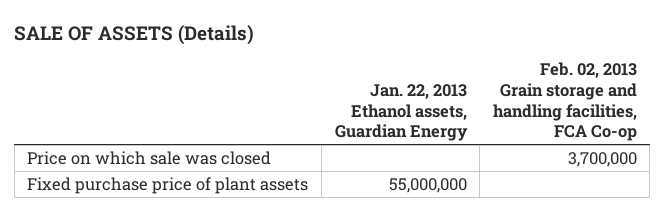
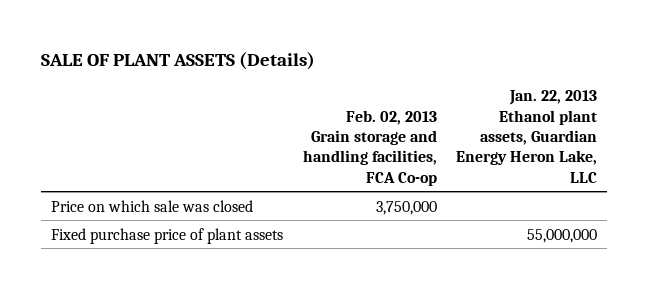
[14,25,255,46] SALE OF ASSETS (Details) -> [40,51,315,70] SALE OF PLANT ASSETS (Details)
[334,84,468,142] Jan. 22, 2013 Ethanol assets, Guardian Energy -> none
none -> [456,90,598,183] Jan. 22, 2013 Ethanol plant assets, Guardian Energy Heron Lake, LLC
[567,151,637,167] 3,700,000 -> [375,200,437,215] 3,750,000

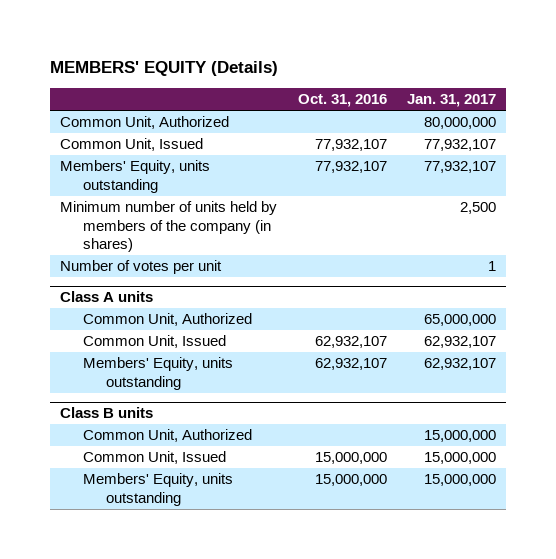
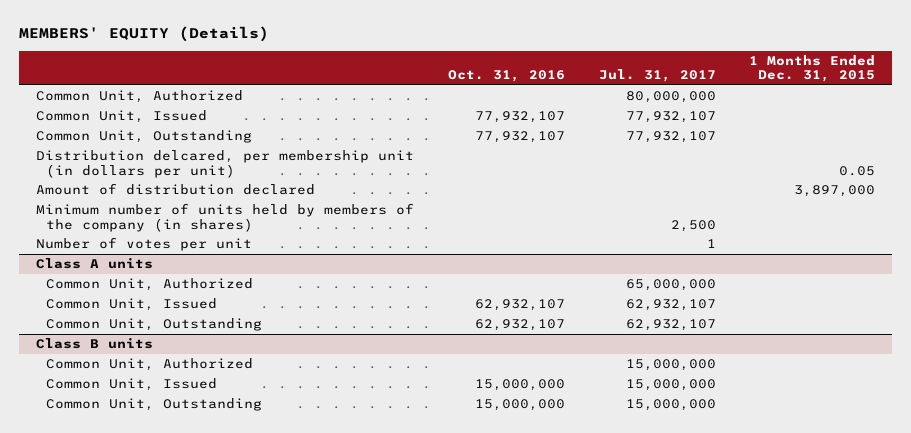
[407,94,497,108] Jan. 31, 2017 -> none
none -> [598,69,716,83] Jul. 31, 2017
none -> [749,54,876,83] 1 Months Ended Dec. 31, 2015
[60,160,211,193] Members' Equity, units outstanding -> [35,130,252,144] Common Unit, Outstanding
none -> [35,150,414,178] Distribution delcared, per membership unit (in dollars per unit)
none -> [35,183,315,196] Amount of distribution declared
[83,357,234,390] Members' Equity, units outstanding -> [45,318,262,332] Common Unit, Outstanding
[83,473,234,506] Members' Equity, units outstanding -> [45,398,262,412] Common Unit, Outstanding

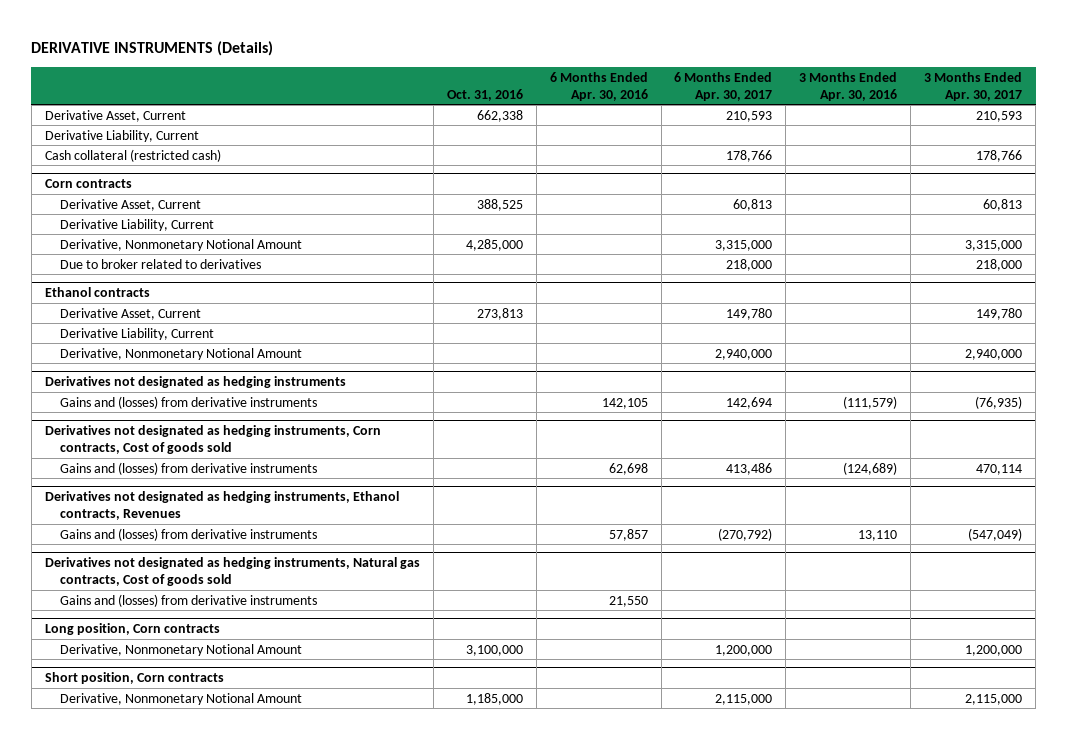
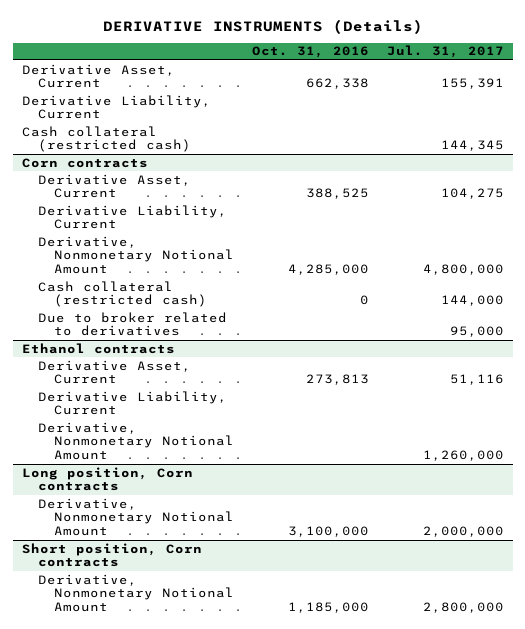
[549,71,648,101] 6 Months Ended Apr. 30, 2016 -> none
[674,71,773,101] 6 Months Ended Apr. 30, 2017 -> none
[799,71,898,101] 3 Months Ended Apr. 30, 2016 -> none
[924,71,1023,101] 3 Months Ended Apr. 30, 2017 -> none
none -> [386,45,504,59] Jul. 31, 2017
none -> [37,280,208,308] Cash collateral (restricted cash)
[44,376,346,389] Derivatives not designated as hedging instruments -> none
[59,395,317,409] Gains and (losses) from derivative instruments -> none
[44,425,381,455] Derivatives not designated as hedging instruments, Corn contracts, Cost of goods sold -> none
[59,461,317,475] Gains and (losses) from derivative instruments -> none
[44,491,399,521] Derivatives not designated as hedging instruments, Ethanol contracts, Revenues -> none
[59,527,317,541] Gains and (losses) from derivative instruments -> none
[44,557,420,587] Derivatives not designated as hedging instruments, Natural gas contracts, Cost of goods sold -> none
[59,593,317,607] Gains and (losses) from derivative instruments -> none

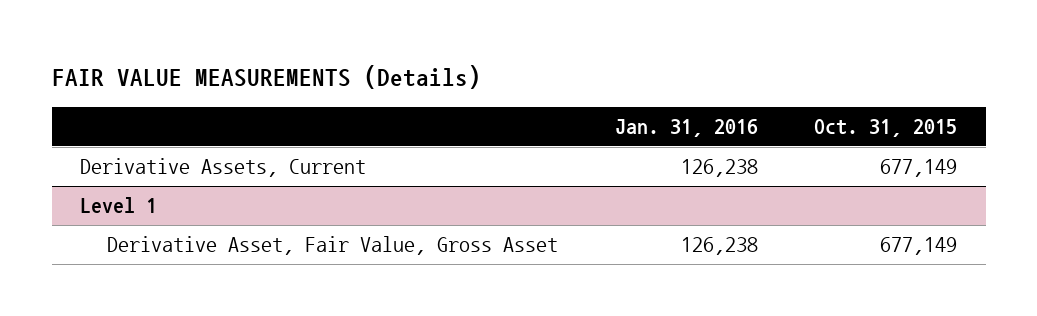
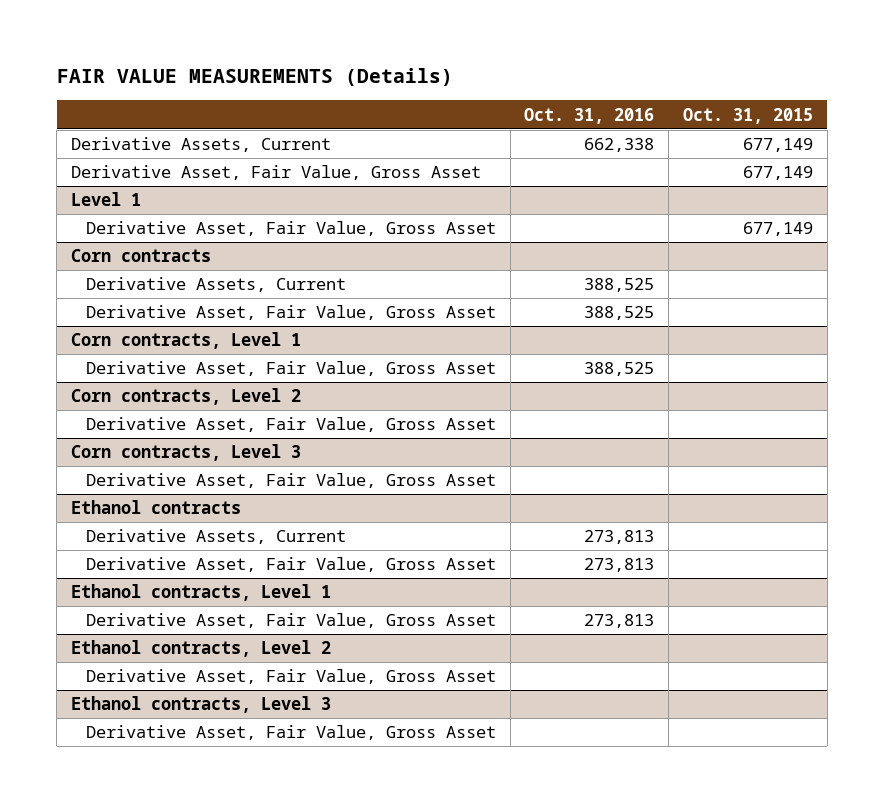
[614,119,758,138] Jan. 31, 2016 -> none
none -> [524,107,655,124] Oct. 31, 2016
none -> [70,165,481,181] Derivative Asset, Fair Value, Gross Asset
none -> [70,249,211,263] Corn contracts
none -> [85,277,346,293] Derivative Assets, Current
none -> [85,305,496,321] Derivative Asset, Fair Value, Gross Asset
none -> [70,332,301,350] Corn contracts, Level 1
none -> [85,361,496,377] Derivative Asset, Fair Value, Gross Asset
none -> [70,388,301,406] Corn contracts, Level 2
none -> [85,417,496,433] Derivative Asset, Fair Value, Gross Asset
none -> [70,444,301,462] Corn contracts, Level 3
none -> [85,473,496,489] Derivative Asset, Fair Value, Gross Asset
none -> [70,500,241,515] Ethanol contracts
none -> [85,529,346,545] Derivative Assets, Current
none -> [85,557,496,573] Derivative Asset, Fair Value, Gross Asset
none -> [70,584,331,602] Ethanol contracts, Level 1
none -> [85,613,496,629] Derivative Asset, Fair Value, Gross Asset
none -> [70,640,331,658] Ethanol contracts, Level 2
none -> [85,669,496,685] Derivative Asset, Fair Value, Gross Asset
none -> [70,696,331,714] Ethanol contracts, Level 3
none -> [85,725,496,741] Derivative Asset, Fair Value, Gross Asset

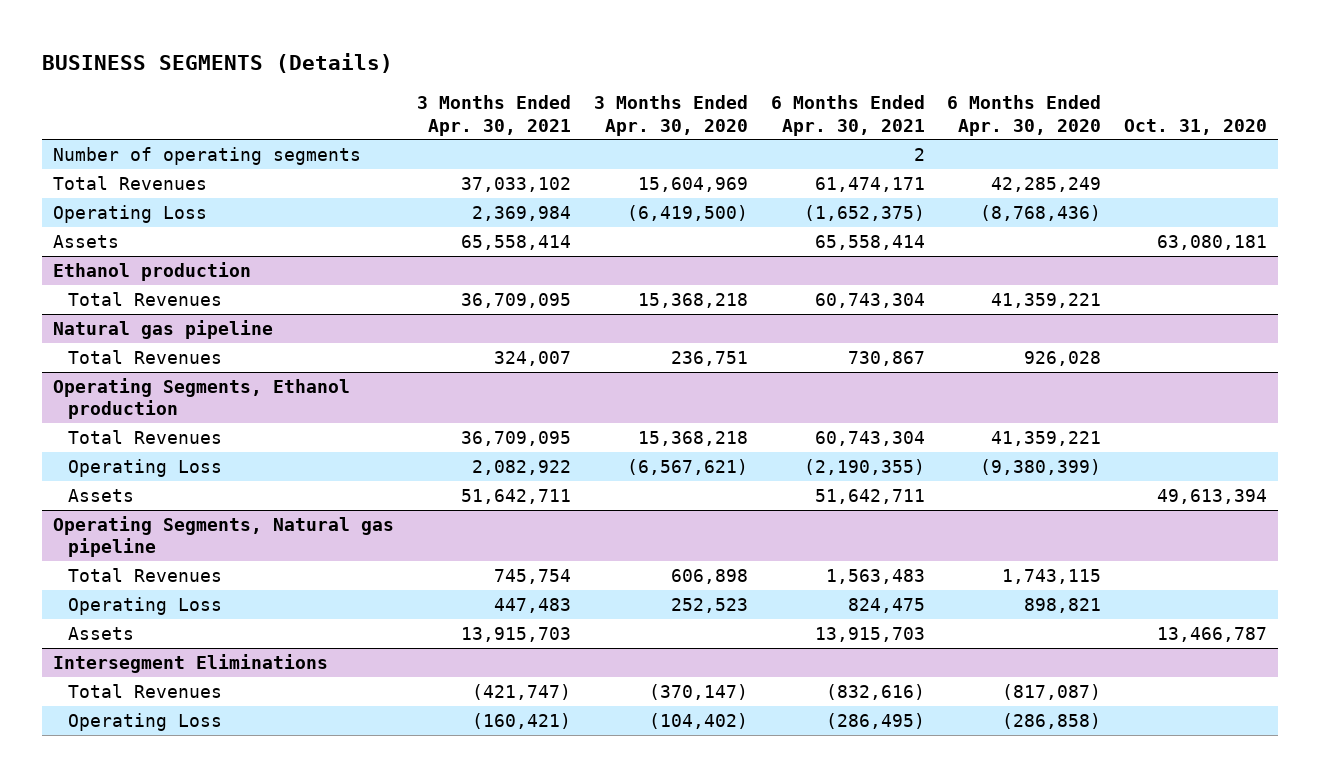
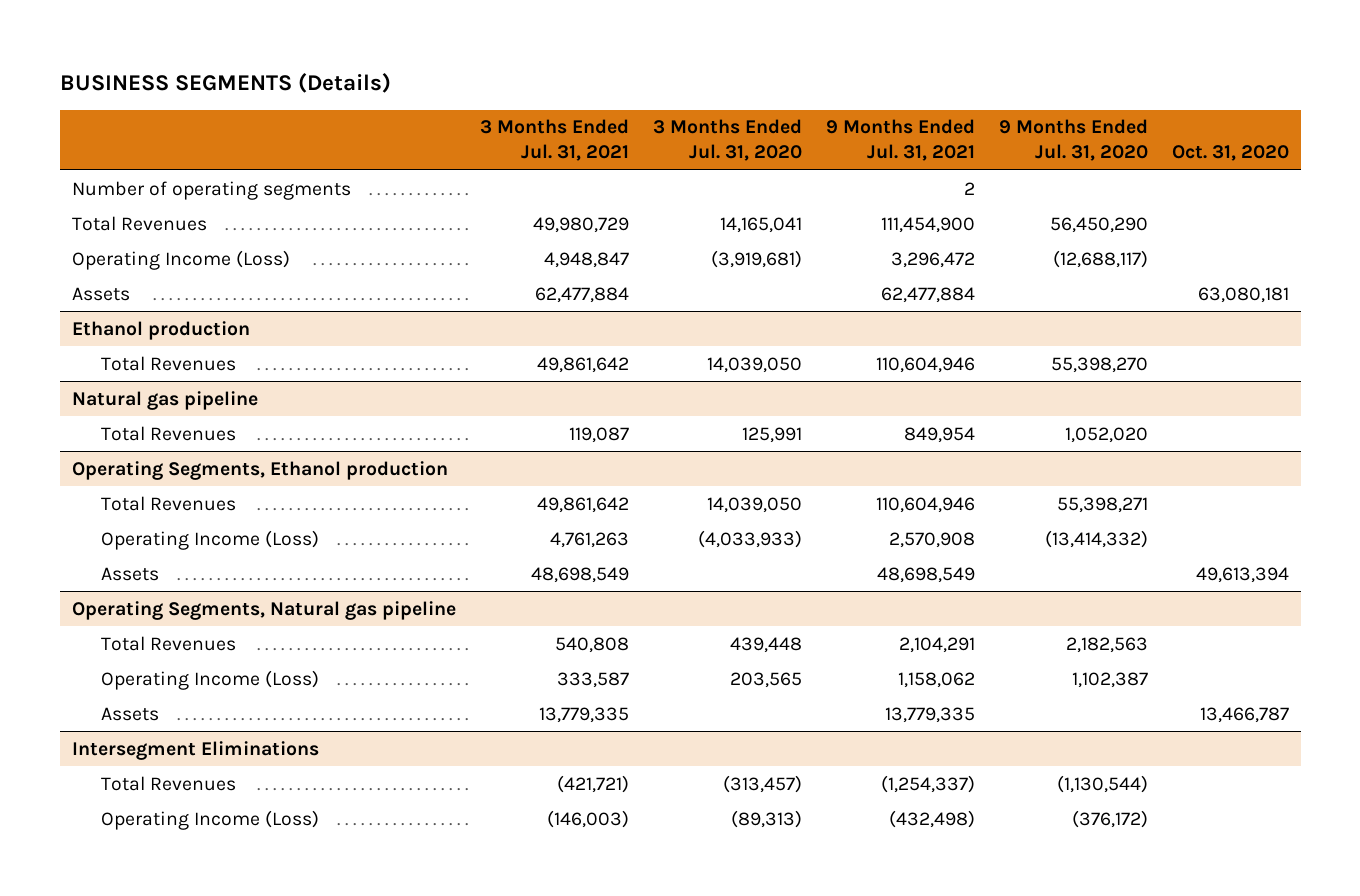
[417,95,572,136] 3 Months Ended Apr. 30, 2021 -> none
[593,95,748,136] 3 Months Ended Apr. 30, 2020 -> none
[770,95,925,136] 6 Months Ended Apr. 30, 2021 -> none
[947,95,1102,136] 6 Months Ended Apr. 30, 2020 -> none
none -> [479,119,629,162] 3 Months Ended Jul. 31, 2021
none -> [652,119,802,162] 3 Months Ended Jul. 31, 2020
none -> [825,119,975,162] 9 Months Ended Jul. 31, 2021
none -> [998,119,1148,162] 9 Months Ended Jul. 31, 2020
[53,204,208,223] Operating Loss -> [71,249,290,270] Operating Income (Loss)
[68,458,223,477] Operating Loss -> [100,529,319,550] Operating Income (Loss)
[68,596,223,615] Operating Loss -> [100,669,319,690] Operating Income (Loss)
[68,712,223,731] Operating Loss -> [100,809,319,830] Operating Income (Loss)

